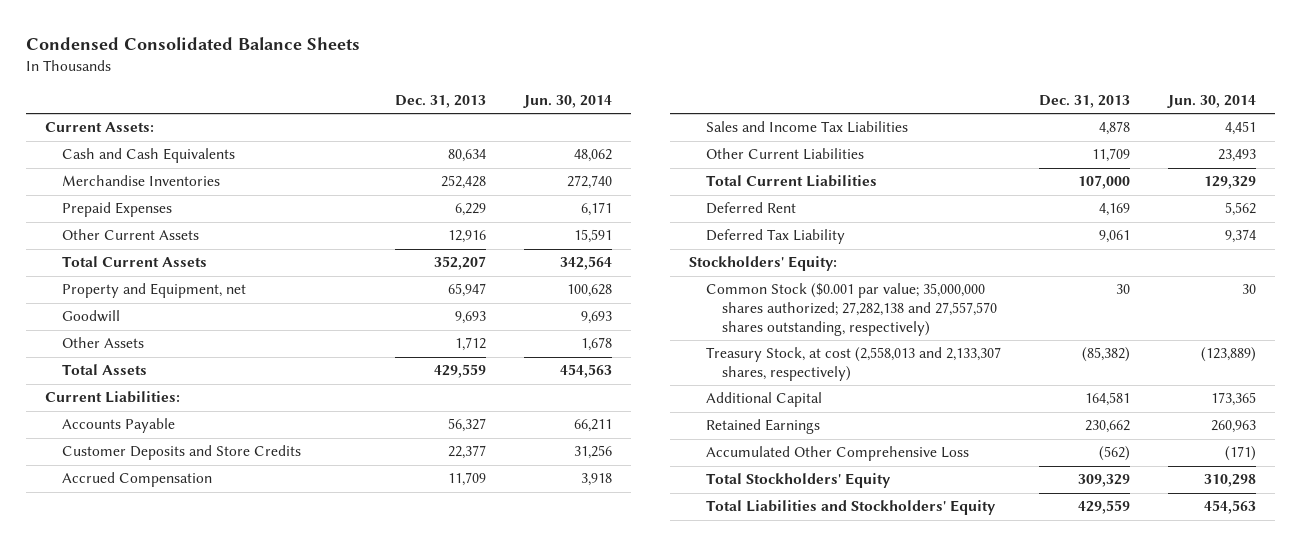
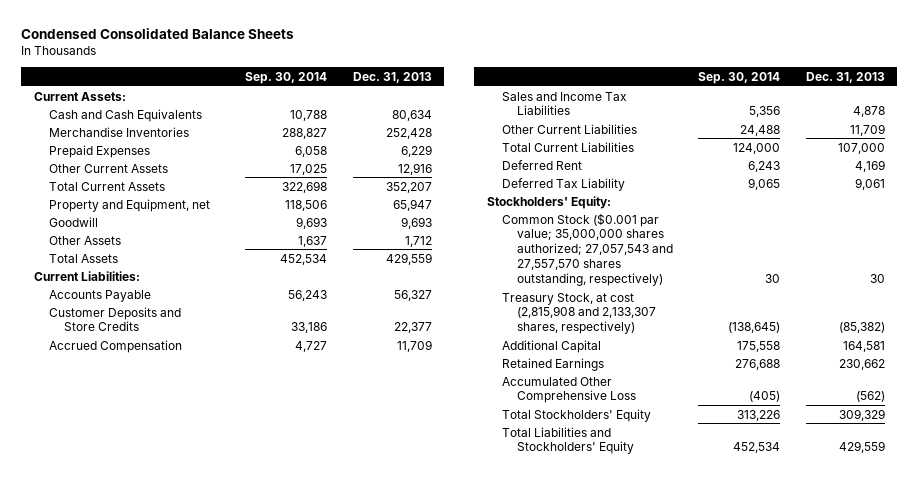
[523,94,613,108] Jun. 30, 2014 -> none
none -> [245,71,328,84] Sep. 30, 2014
[705,283,998,336] Common Stock ($0.001 par value; 35,000,000 shares authorized; 27,282,138 and 27,557,570 shares outstanding, respectively) -> [501,212,673,286] Common Stock ($0.001 par value; 35,000,000 shares authorized; 27,057,543 and 27,557,570 shares outstanding, respectively)
[705,347,1001,381] Treasury Stock, at cost (2,558,013 and 2,133,307 shares, respectively) -> [501,292,656,335] Treasury Stock, at cost (2,815,908 and 2,133,307 shares, respectively)

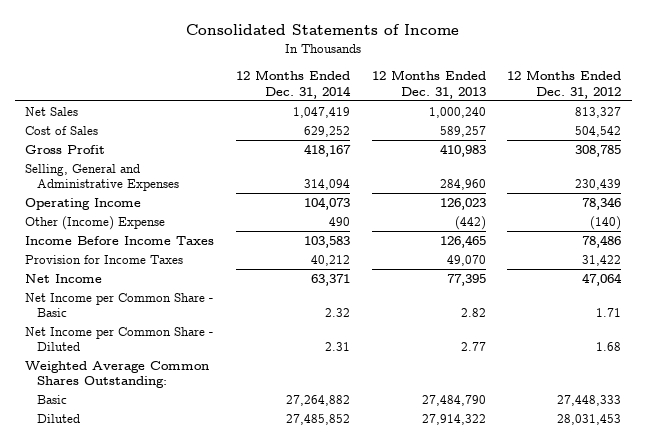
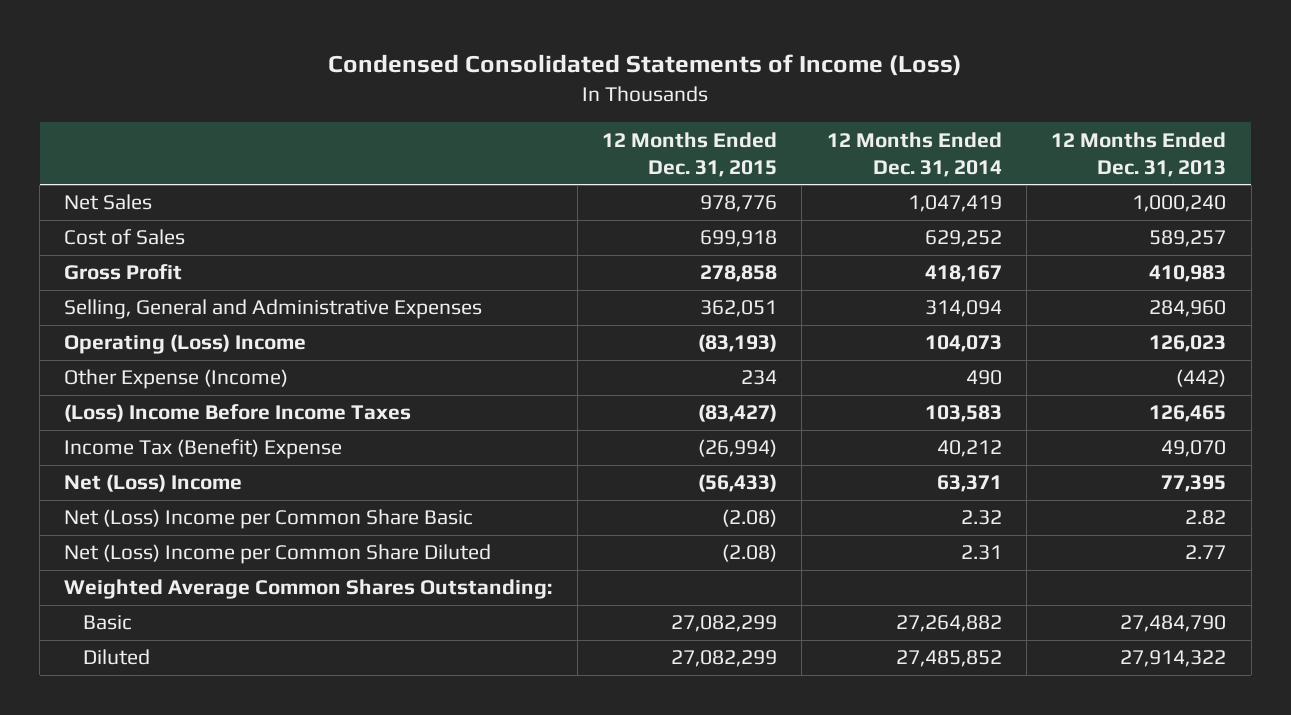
[186,24,460,36] Consolidated Statements of Income -> [328,54,963,77] Condensed Consolidated Statements of Income (Loss)
[507,70,622,99] 12 Months Ended Dec. 31, 2012 -> none
none -> [602,131,778,177] 12 Months Ended Dec. 31, 2015
[25,197,142,210] Operating Income -> [64,334,307,355] Operating (Loss) Income
[25,215,166,230] Other (Income) Expense -> [64,369,289,390] Other Expense (Income)
[25,235,215,245] Income Before Income Taxes -> [64,404,412,423] (Loss) Income Before Income Taxes
[25,254,184,264] Provision for Income Taxes -> [64,439,343,460] Income Tax (Benefit) Expense
[25,273,103,283] Net Income -> [64,474,243,493] Net (Loss) Income
[25,292,214,318] Net Income per Common Share - Basic -> [64,509,474,530] Net (Loss) Income per Common Share Basic
[25,326,214,352] Net Income per Common Share - Diluted -> [64,544,492,565] Net (Loss) Income per Common Share Diluted

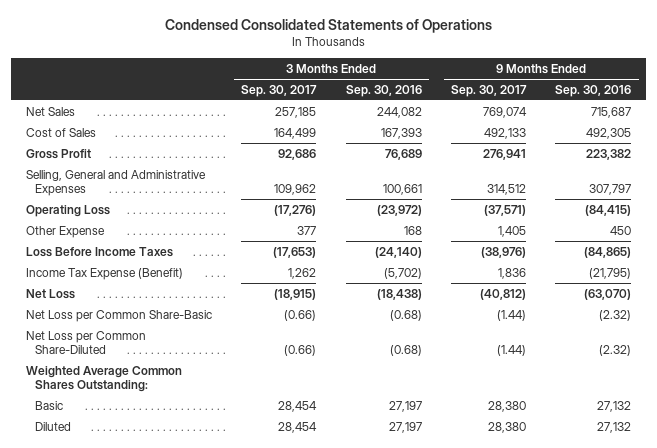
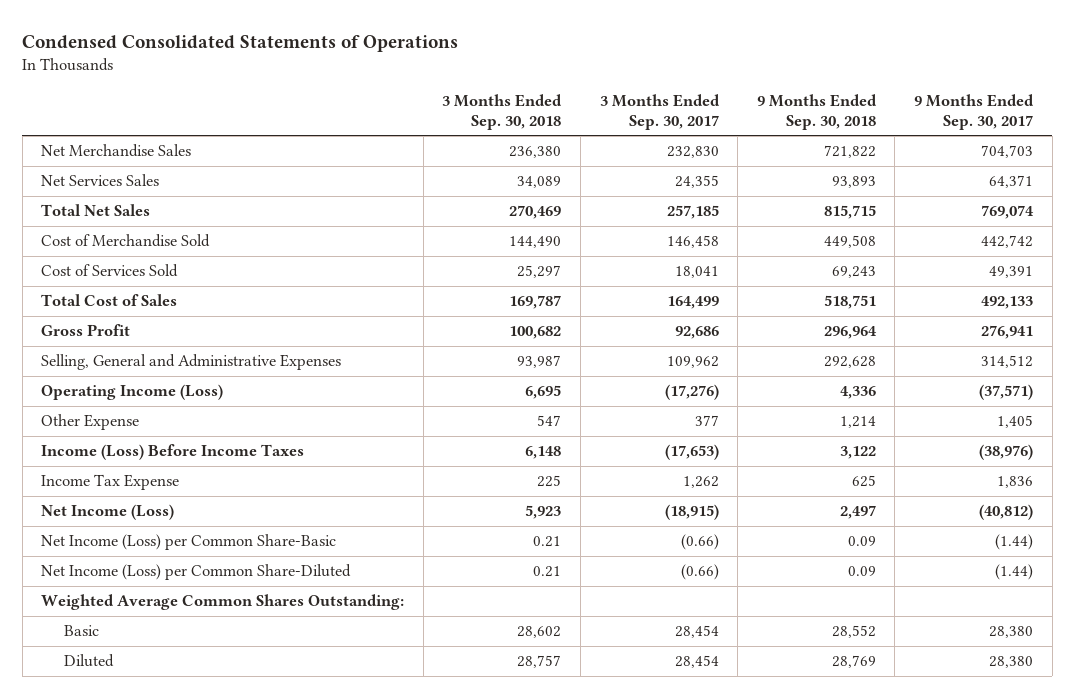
[345,84,422,97] Sep. 30, 2016 -> none
[555,84,632,97] Sep. 30, 2016 -> none
none -> [442,94,563,130] 3 Months Ended Sep. 30, 2018
none -> [756,94,877,130] 9 Months Ended Sep. 30, 2018
none -> [41,144,192,158] Net Merchandise Sales
none -> [41,174,160,187] Net Services Sales
[25,106,75,116] Net Sales -> [41,204,151,217] Total Net Sales
none -> [41,234,211,248] Cost of Merchandise Sold
none -> [41,264,179,278] Cost of Services Sold
[25,127,96,137] Cost of Sales -> [41,294,178,307] Total Cost of Sales
[25,204,110,217] Operating Loss -> [41,384,224,401] Operating Income (Loss)
[25,246,173,257] Loss Before Income Taxes -> [41,444,305,461] Income (Loss) Before Income Taxes
[25,267,183,280] Income Tax Expense (Benefit) -> [41,474,180,491] Income Tax Expense
[25,288,75,299] Net Loss -> [41,504,175,521] Net Income (Loss)
[25,309,212,322] Net Loss per Common Share-Basic -> [41,534,337,551] Net Income (Loss) per Common Share-Basic
[25,330,146,354] Net Loss per Common Share-Diluted -> [41,564,352,581] Net Income (Loss) per Common Share-Diluted

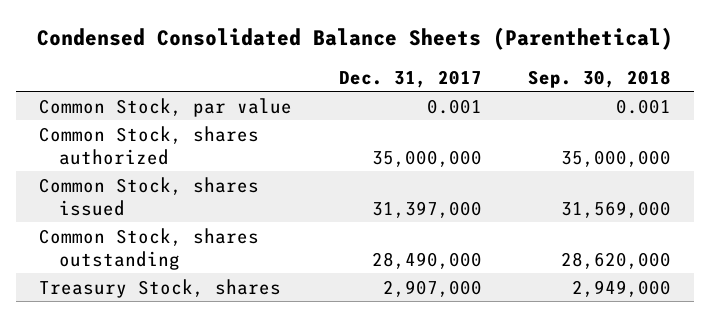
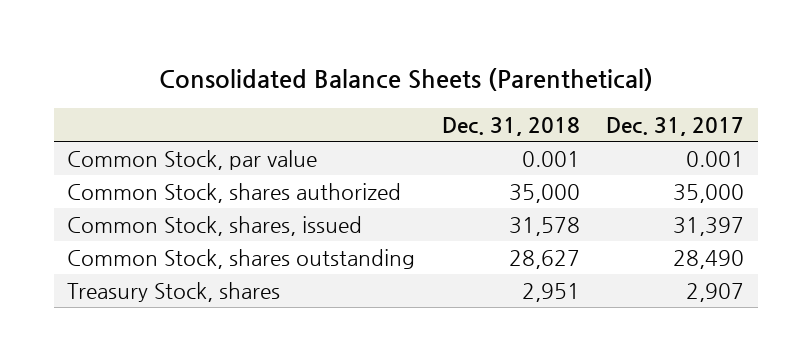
[37,26,674,50] Condensed Consolidated Balance Sheets (Parenthetical) -> [158,67,653,91] Consolidated Balance Sheets (Parenthetical)
[527,69,671,88] Sep. 30, 2018 -> none
none -> [441,116,580,136] Dec. 31, 2018
[371,149,482,167] 35,000,000 -> [673,184,745,204] 35,000
[39,176,260,216] Common Stock, shares issued -> [67,216,363,237] Common Stock, shares, issued
[371,200,482,218] 31,397,000 -> [673,217,745,237] 31,397
[371,251,482,269] 28,490,000 -> [673,250,745,270] 28,490
[382,279,482,297] 2,907,000 -> [686,283,745,303] 2,907

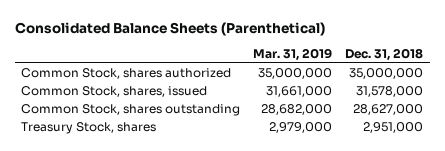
[606,116,745,136] Dec. 31, 2017 -> none
none -> [253,48,333,62] Mar. 31, 2019
[67,150,318,171] Common Stock, par value -> none
[508,184,580,204] 35,000 -> [349,68,424,80] 35,000,000
[508,217,580,237] 31,578 -> [356,86,424,98] 31,578,000
[508,250,580,270] 28,627 -> [353,104,424,116] 28,627,000
[521,283,580,303] 2,951 -> [363,122,424,134] 2,951,000

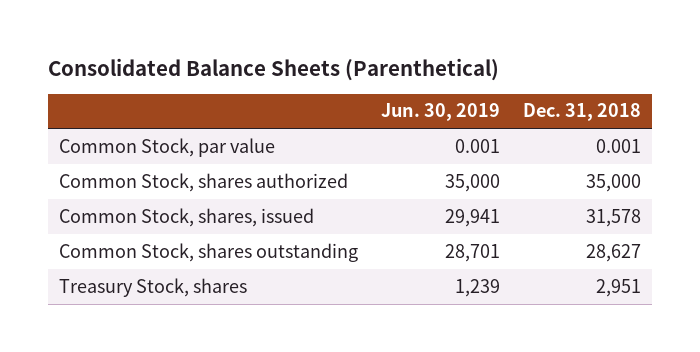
[253,48,333,62] Mar. 31, 2019 -> none
none -> [381,103,501,122] Jun. 30, 2019
none -> [59,137,276,157] Common Stock, par value
[349,68,424,80] 35,000,000 -> [585,173,641,192] 35,000
[356,86,424,98] 31,578,000 -> [585,208,641,227] 31,578
[353,104,424,116] 28,627,000 -> [585,243,641,262] 28,627
[363,122,424,134] 2,951,000 -> [595,278,641,297] 2,951

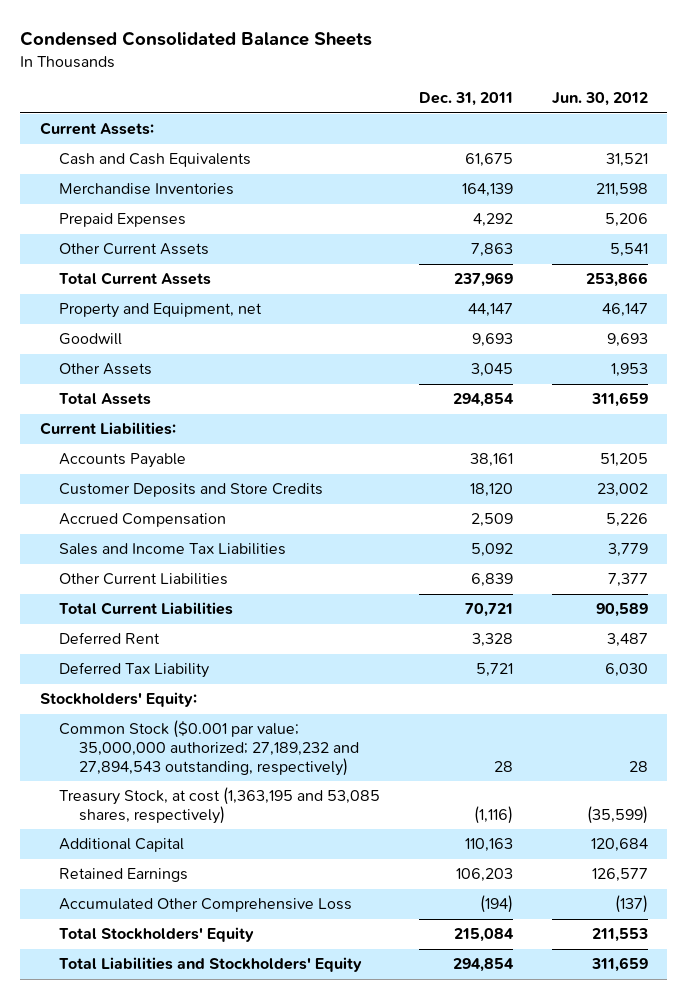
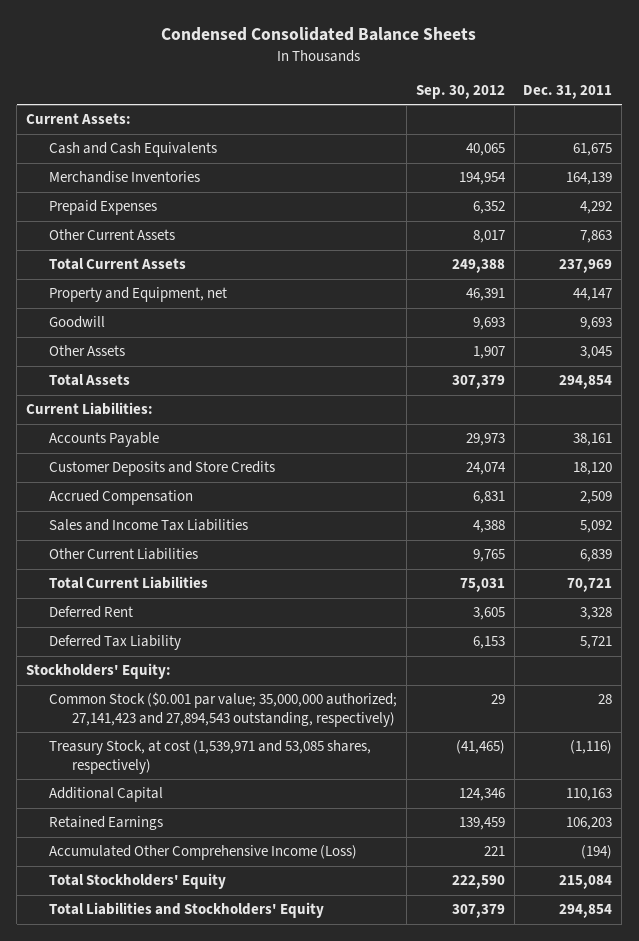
[551,92,648,107] Jun. 30, 2012 -> none
none -> [415,85,505,100] Sep. 30, 2012
[59,720,359,776] Common Stock ($0.001 par value; 35,000,000 authorized; 27,189,232 and 27,894,543 outstanding, respectively) -> [49,692,398,727] Common Stock ($0.001 par value; 35,000,000 authorized; 27,141,423 and 27,894,543 outstanding, respectively)
[59,787,381,824] Treasury Stock, at cost (1,363,195 and 53,085 shares, respectively) -> [49,740,372,774] Treasury Stock, at cost (1,539,971 and 53,085 shares, respectively)
[59,898,353,913] Accumulated Other Comprehensive Loss -> [49,845,358,861] Accumulated Other Comprehensive Income (Loss)

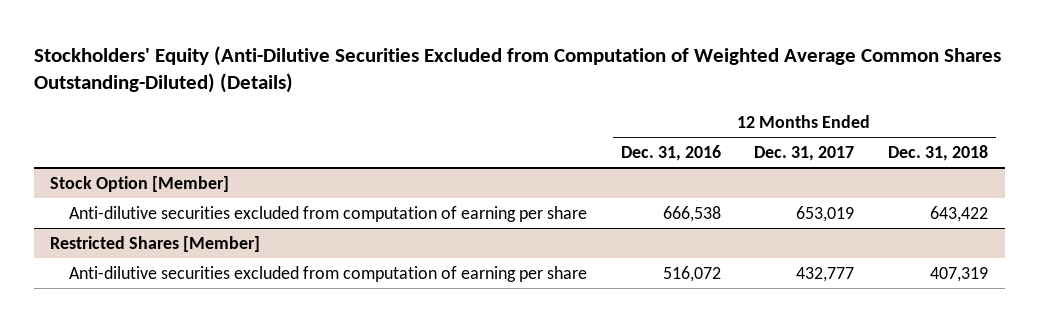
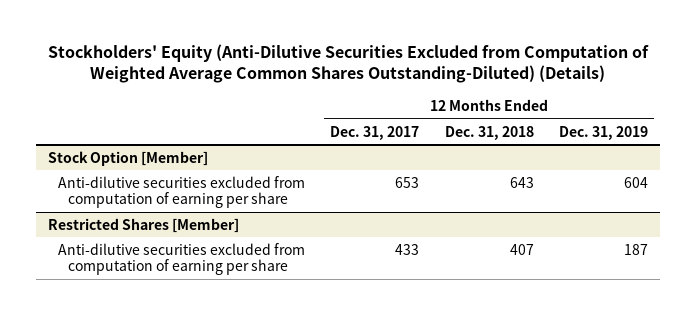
[620,145,721,162] Dec. 31, 2016 -> none
none -> [558,125,648,140] Dec. 31, 2019
[796,205,855,222] 653,019 -> [395,176,420,188] 653
[929,205,988,222] 643,422 -> [509,176,534,188] 643
[796,266,855,282] 432,777 -> [395,243,420,255] 433
[929,266,988,282] 407,319 -> [509,243,534,255] 407

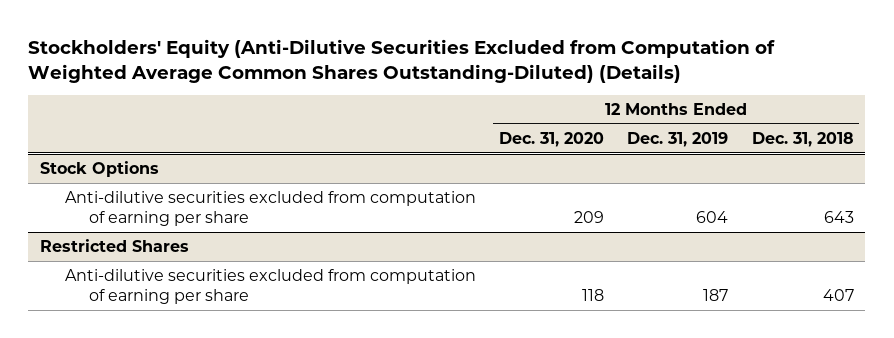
[330,125,420,140] Dec. 31, 2017 -> none
none -> [498,132,604,148] Dec. 31, 2020
[48,150,209,166] Stock Option [Member] -> [40,161,160,178] Stock Options
[48,217,240,233] Restricted Shares [Member] -> [40,239,190,253] Restricted Shares

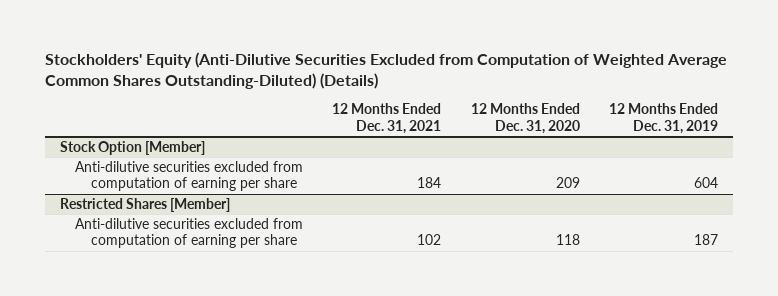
[751,132,854,148] Dec. 31, 2018 -> none
none -> [332,103,442,134] 12 Months Ended Dec. 31, 2021
[40,161,160,178] Stock Options -> [59,140,205,155] Stock Option [Member]
[40,239,190,253] Restricted Shares -> [59,197,230,212] Restricted Shares [Member]

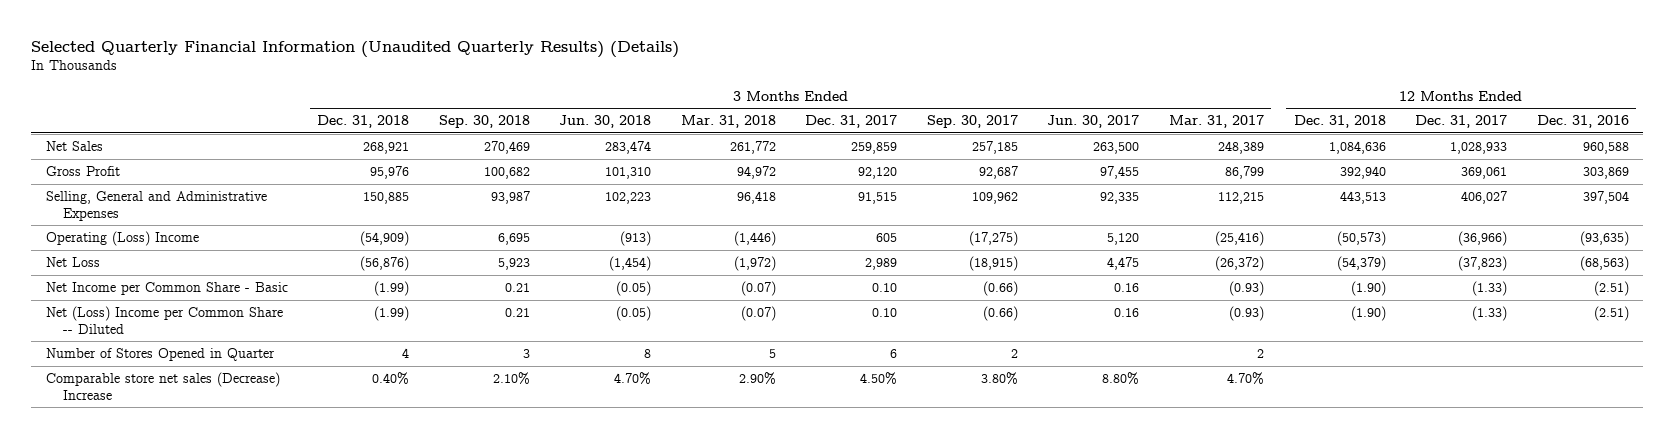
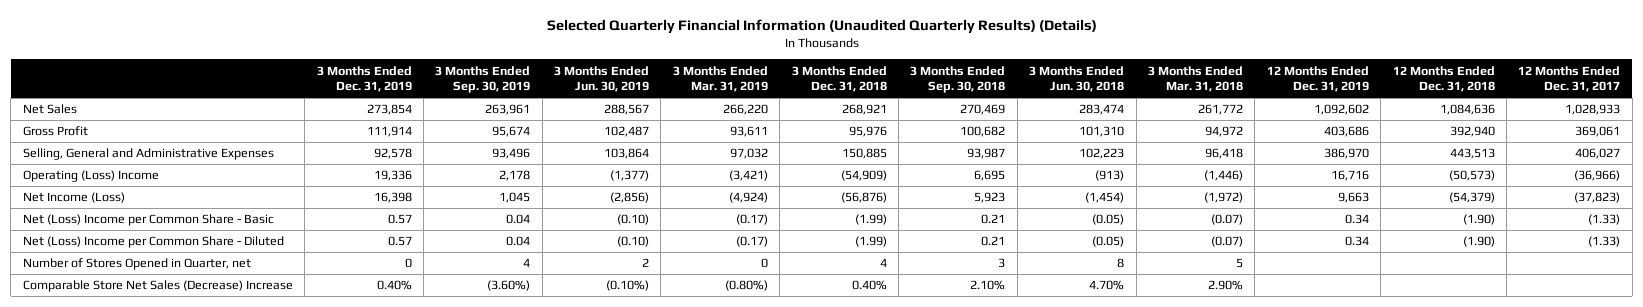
[805,115,898,129] Dec. 31, 2017 -> none
[926,115,1018,129] Sep. 30, 2017 -> none
[1047,115,1140,129] Jun. 30, 2017 -> none
[1168,115,1264,129] Mar. 31, 2017 -> none
[1536,115,1629,129] Dec. 31, 2016 -> none
none -> [316,65,412,93] 3 Months Ended Dec. 31, 2019
none -> [435,65,531,94] 3 Months Ended Sep. 30, 2019
none -> [554,65,650,93] 3 Months Ended Jun. 30, 2019
none -> [672,65,768,93] 3 Months Ended Mar. 31, 2019
none -> [1266,65,1369,93] 12 Months Ended Dec. 31, 2019
[45,256,100,267] Net Loss -> [22,192,125,204] Net Income (Loss)
[45,281,288,295] Net Income per Common Share - Basic -> [22,214,274,227] Net (Loss) Income per Common Share - Basic
[45,305,283,334] Net (Loss) Income per Common Share -- Diluted -> [22,236,284,249] Net (Loss) Income per Common Share - Diluted
[45,347,275,361] Number of Stores Opened in Quarter -> [22,258,251,271] Number of Stores Opened in Quarter, net
[45,371,280,400] Comparable store net sales (Decrease) Increase -> [22,280,293,293] Comparable Store Net Sales (Decrease) Increase

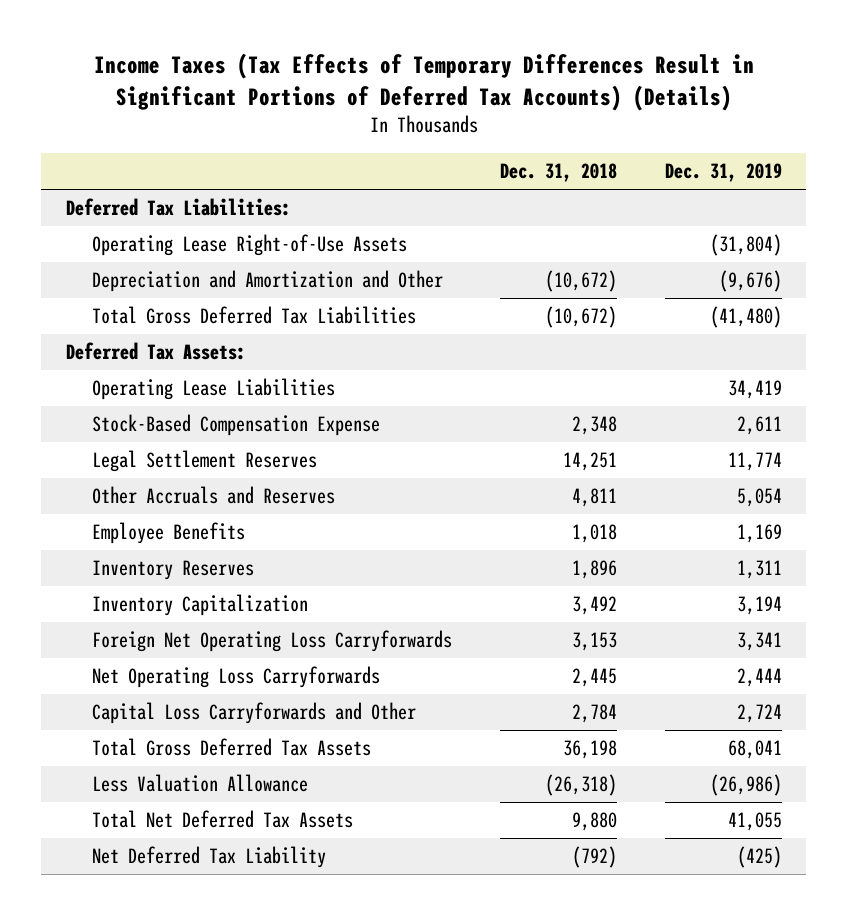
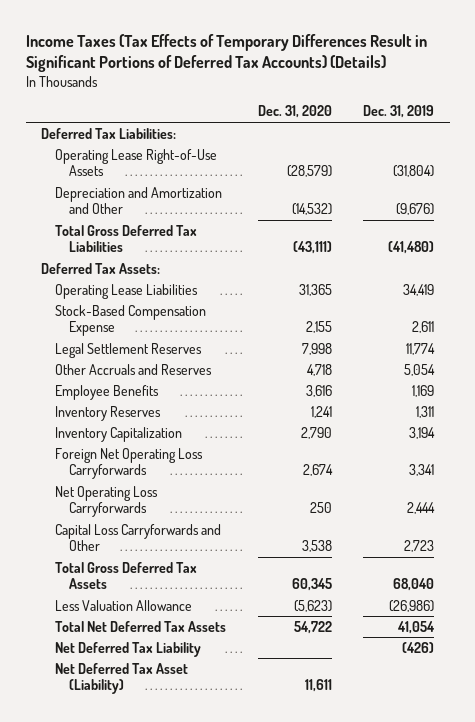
[499,163,617,183] Dec. 31, 2018 -> none
none -> [257,105,332,119] Dec. 31, 2020
[736,704,782,724] 2,724 -> [403,540,434,553] 2,723
[727,740,782,760] 68,041 -> [392,578,434,592] 68,040
[727,812,782,832] 41,055 -> [396,620,435,634] 41,054
[736,846,782,869] (425) -> [401,641,434,653] (426)
none -> [55,662,189,695] Net Deferred Tax Asset (Liability)

